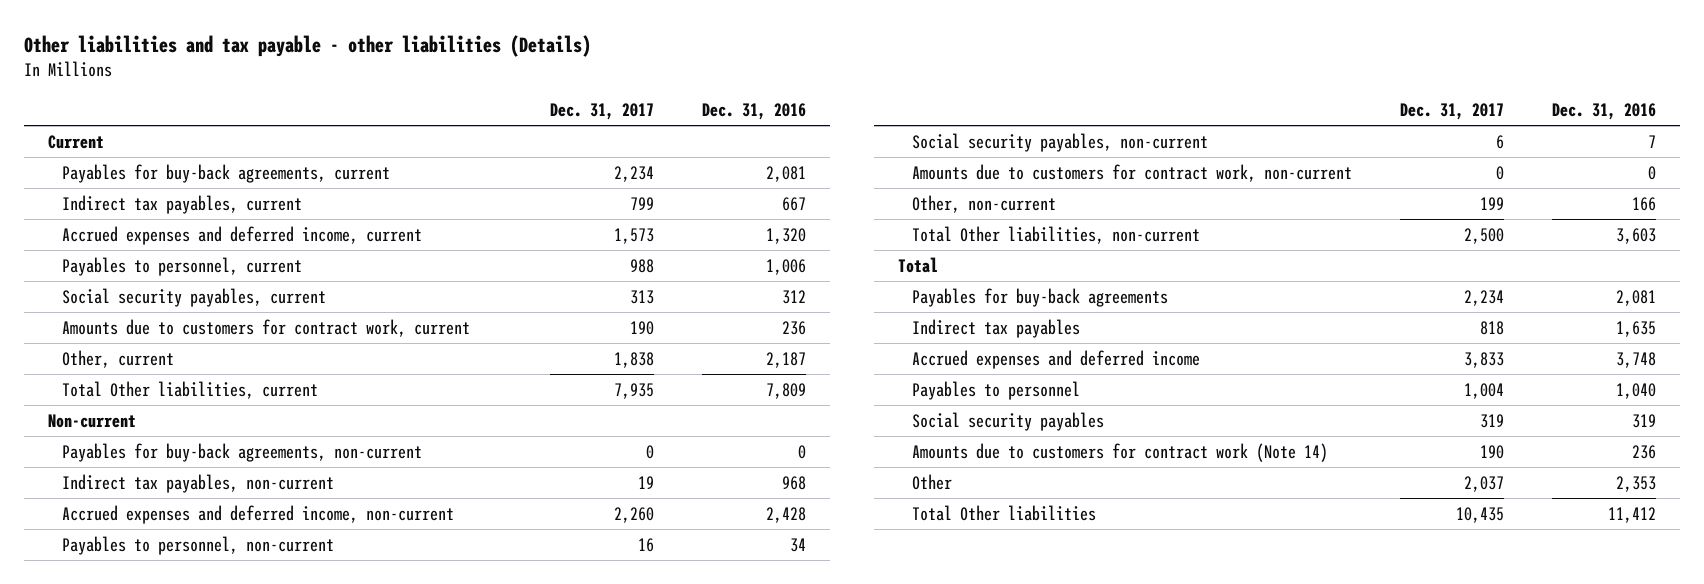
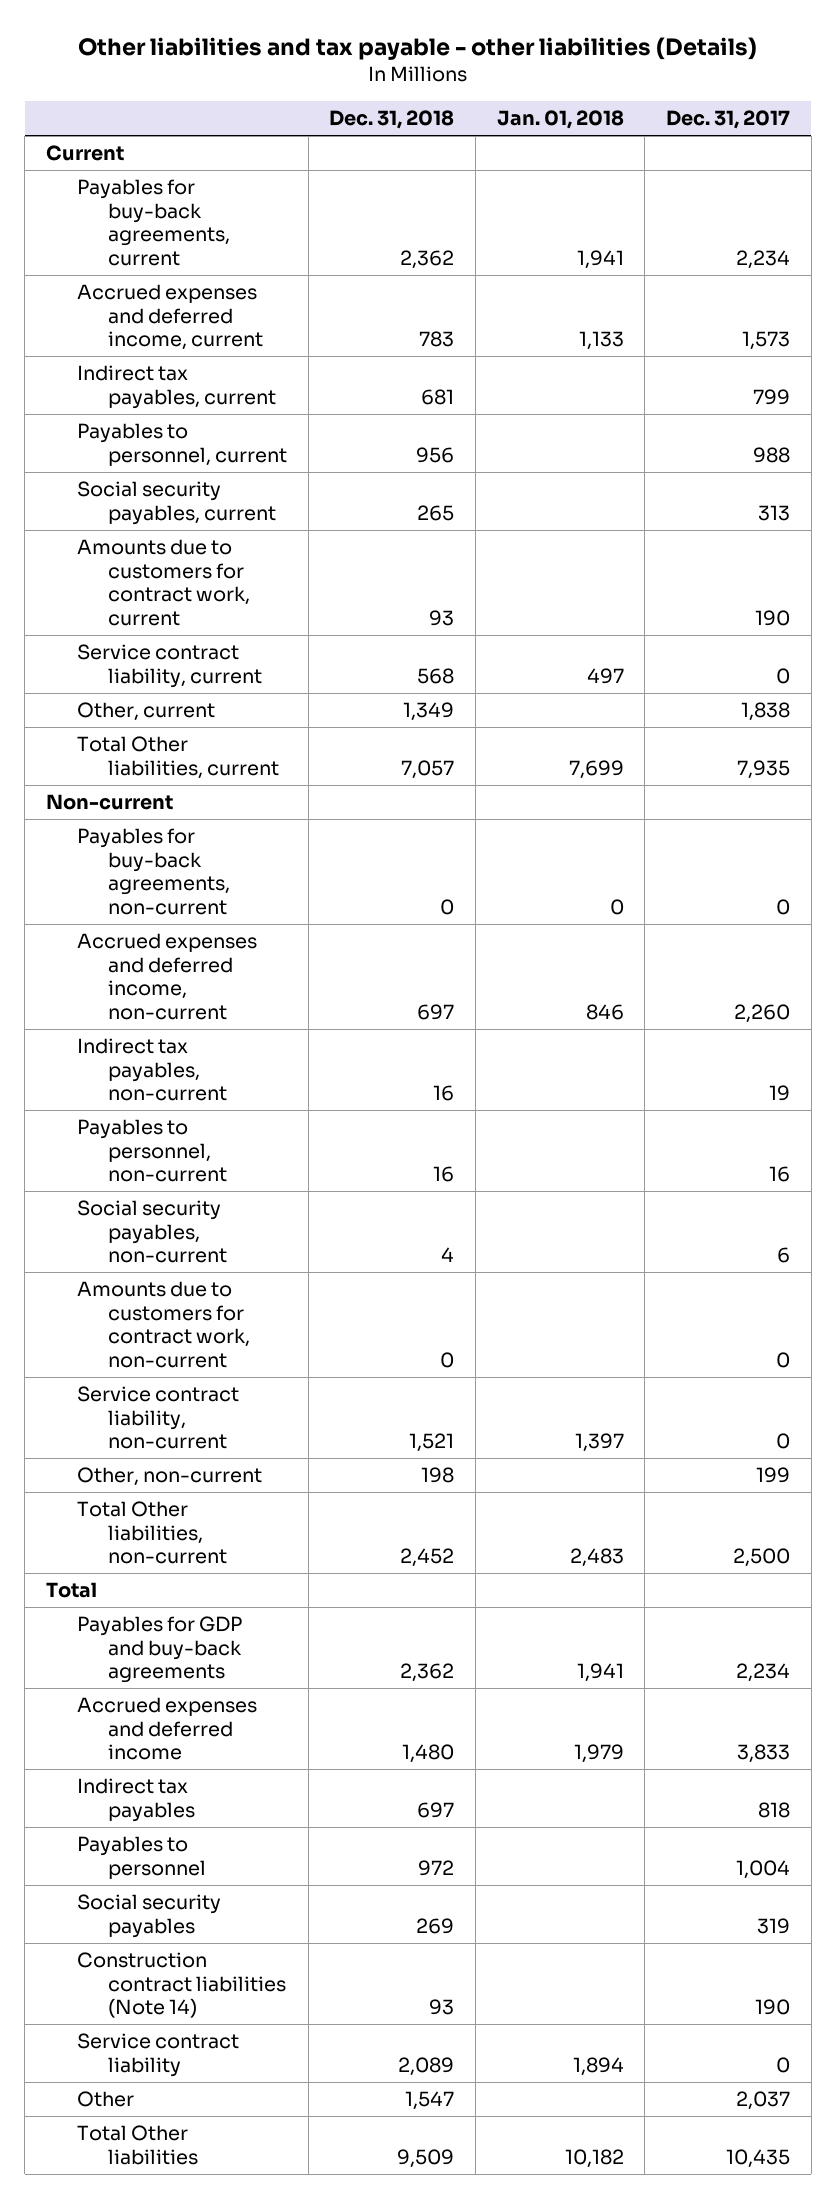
[701,102,806,120] Dec. 31, 2016 -> none
none -> [329,110,455,130] Dec. 31, 2018
none -> [496,110,624,130] Jan. 01, 2018
[61,194,302,214] Indirect tax payables, current -> [76,365,277,409] Indirect tax payables, current
none -> [76,644,263,688] Service contract liability, current
[61,473,334,493] Indirect tax payables, non-current -> [76,1038,228,1102] Indirect tax payables, non-current
none -> [76,1386,239,1450] Service contract liability, non-current
[911,287,1168,307] Payables for buy-back agreements -> [76,1616,243,1684] Payables for GDP and buy-back agreements
[911,318,1080,338] Indirect tax payables -> [76,1778,196,1822] Indirect tax payables
[911,442,1328,462] Amounts due to customers for contract work (Note 14) -> [76,1952,287,2019] Construction contract liabilities (Note 14)
none -> [76,2033,239,2077] Service contract liability

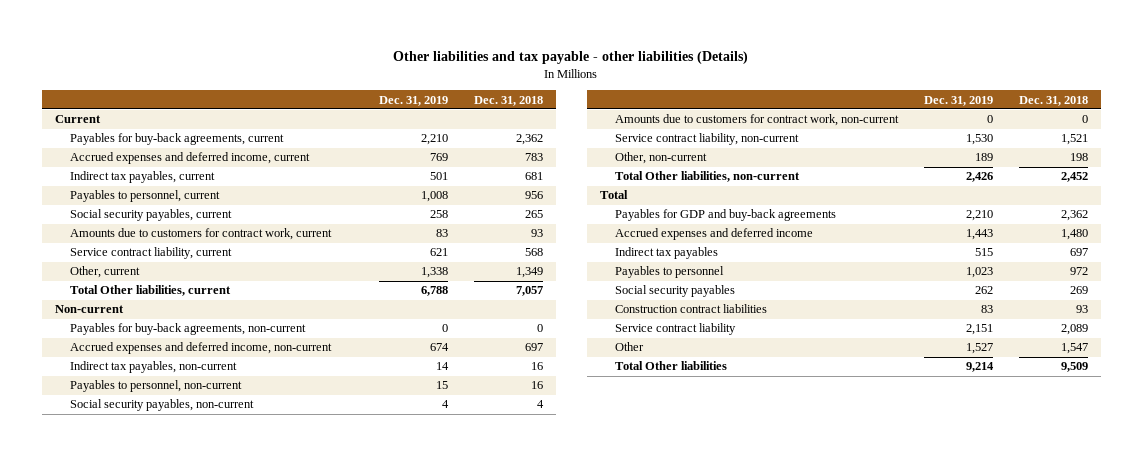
[496,110,624,130] Jan. 01, 2018 -> none
[666,110,791,130] Dec. 31, 2017 -> none
none -> [379,95,449,106] Dec. 31, 2019
[76,1952,287,2019] Construction contract liabilities (Note 14) -> [615,304,768,314] Construction contract liabilities

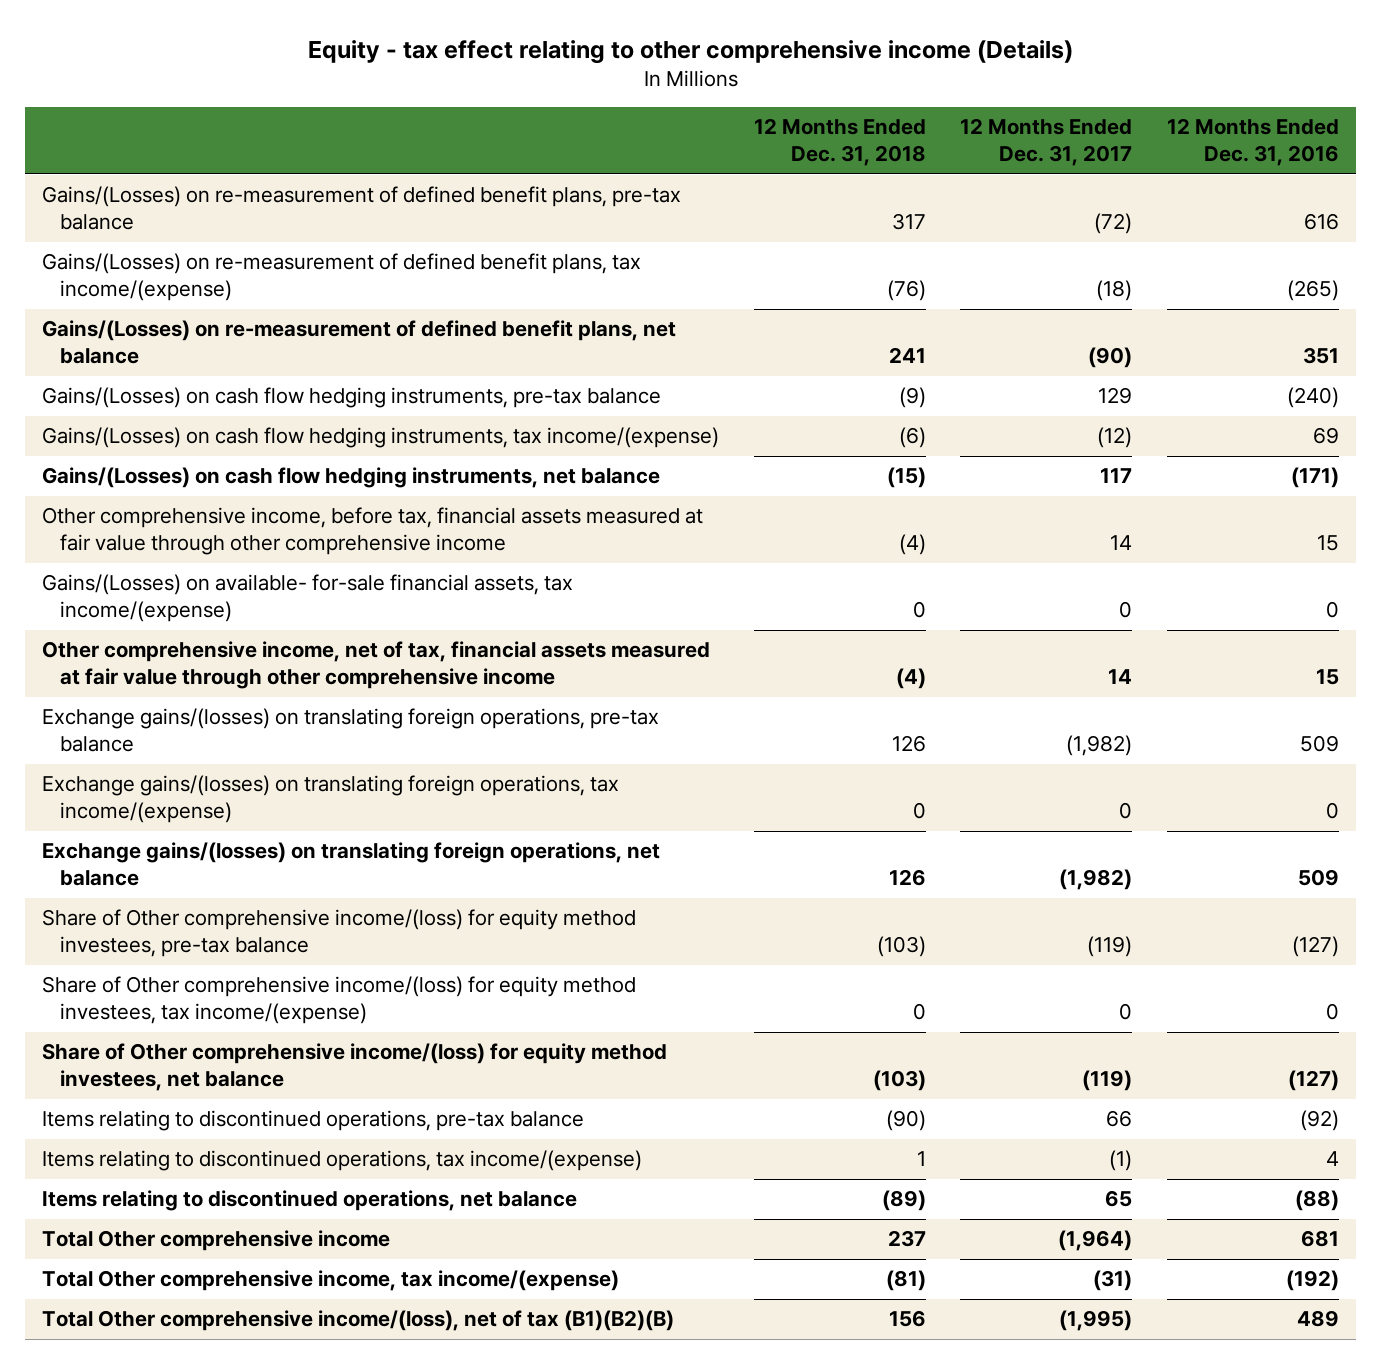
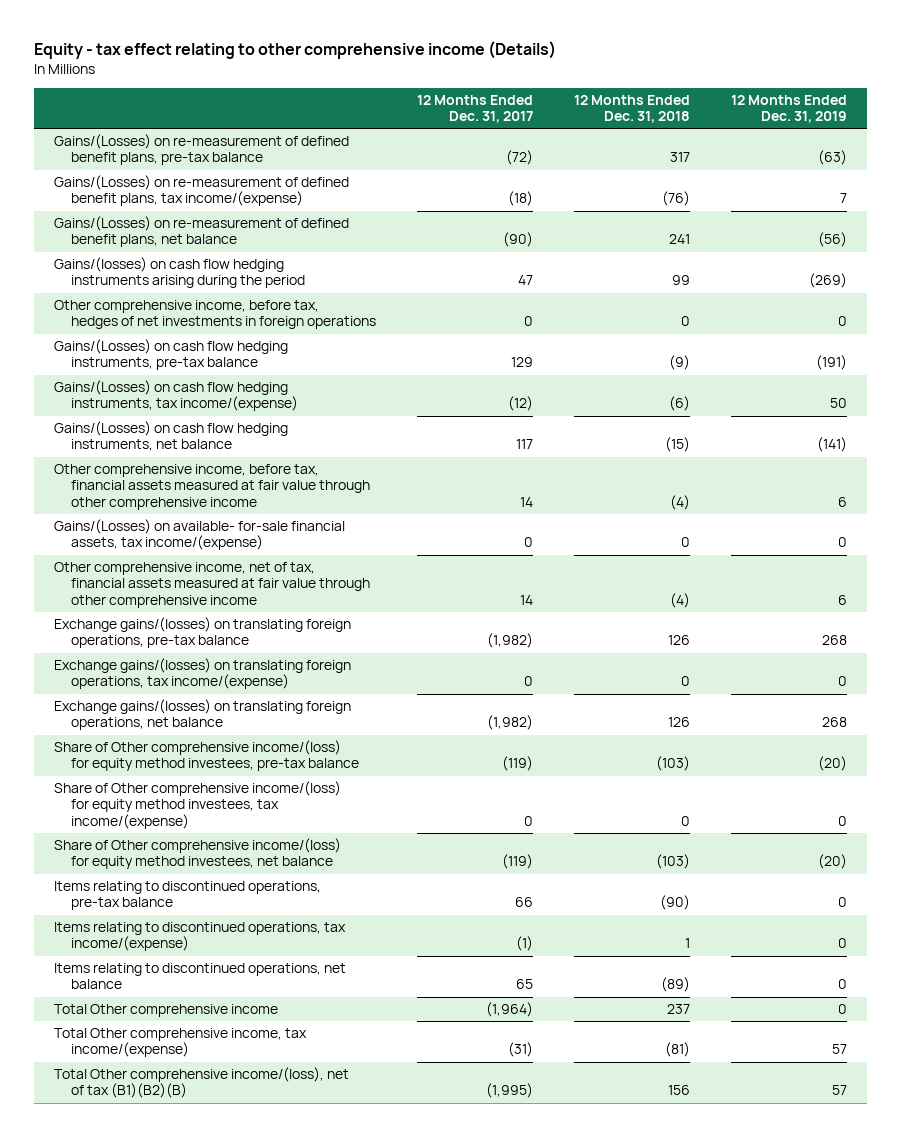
[1166,118,1339,167] 12 Months Ended Dec. 31, 2016 -> none
none -> [730,95,847,124] 12 Months Ended Dec. 31, 2019
none -> [54,257,305,289] Gains/(losses) on cash flow hedging instruments arising during the period
none -> [54,300,376,330] Other comprehensive income, before tax, hedges of net investments in foreign operations

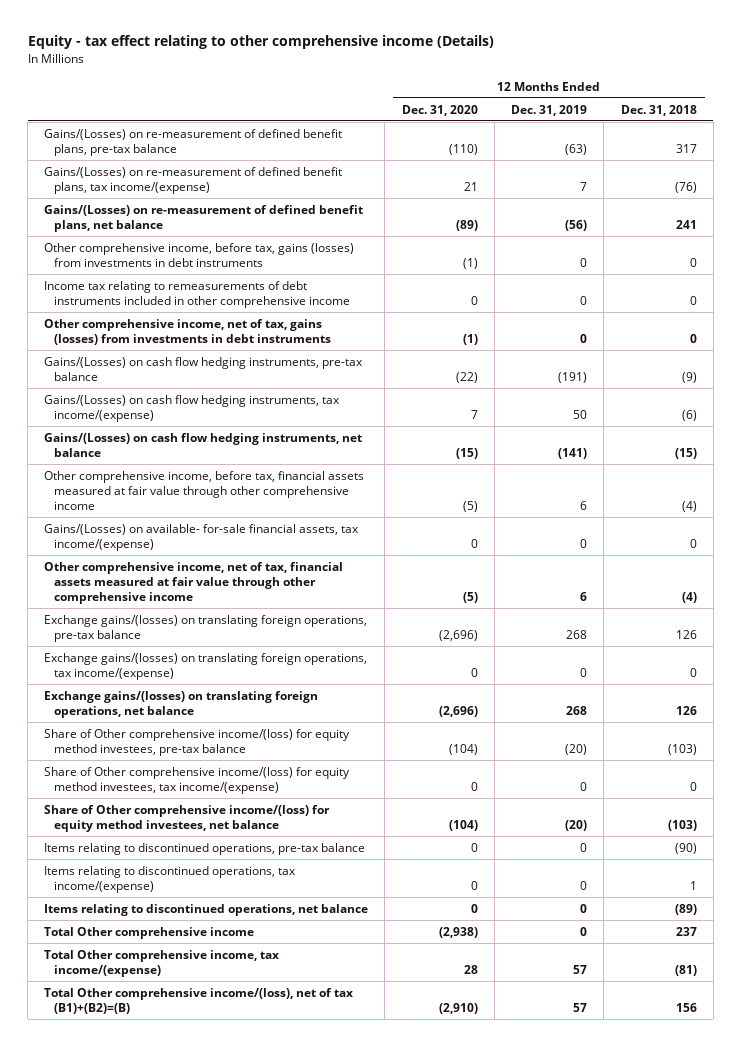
[416,95,533,124] 12 Months Ended Dec. 31, 2017 -> none
none -> [401,104,478,116] Dec. 31, 2020
[54,257,305,289] Gains/(losses) on cash flow hedging instruments arising during the period -> none
[54,300,376,330] Other comprehensive income, before tax, hedges of net investments in foreign operations -> none
none -> [44,242,355,268] Other comprehensive income, before tax, gains (losses) from investments in debt instruments
none -> [44,280,351,309] Income tax relating to remeasurements of debt instruments included in other comprehensive income
none -> [44,318,332,346] Other comprehensive income, net of tax, gains (losses) from investments in debt instruments
[54,1067,350,1099] Total Other comprehensive income/(loss), net of tax (B1)(B2)(B) -> [44,987,354,1015] Total Other comprehensive income/(loss), net of tax (B1)+(B2)=(B)

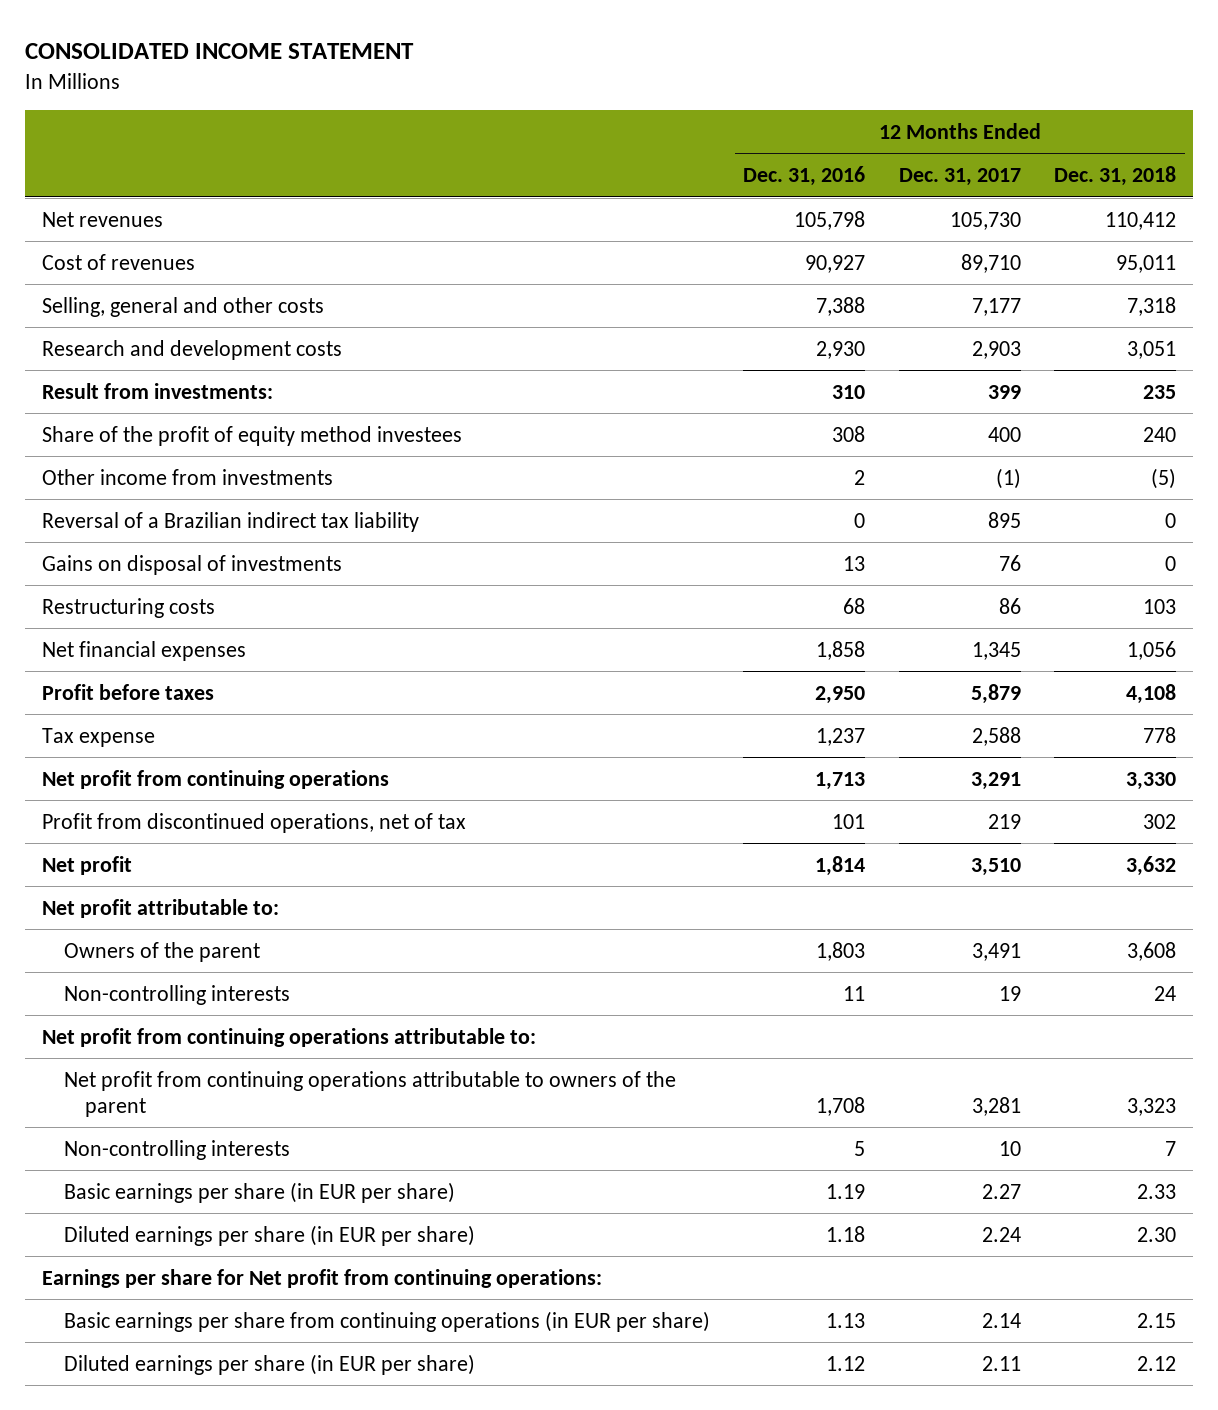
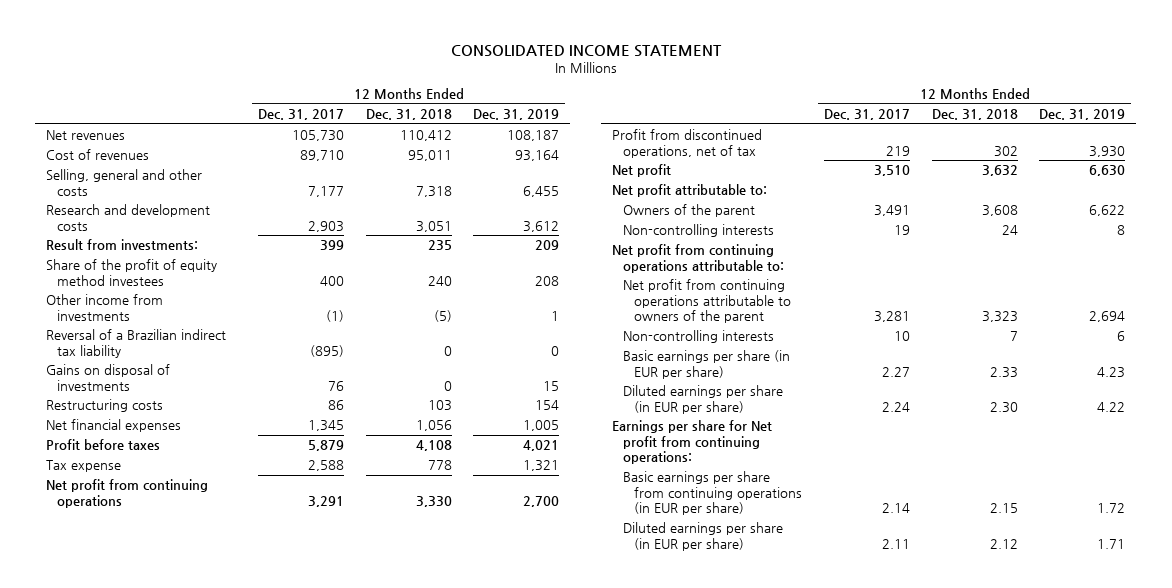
[743,166,866,187] Dec. 31, 2016 -> none
none -> [473,109,560,121] Dec. 31, 2019
[987,511,1021,528] 895 -> [309,344,344,357] (895)

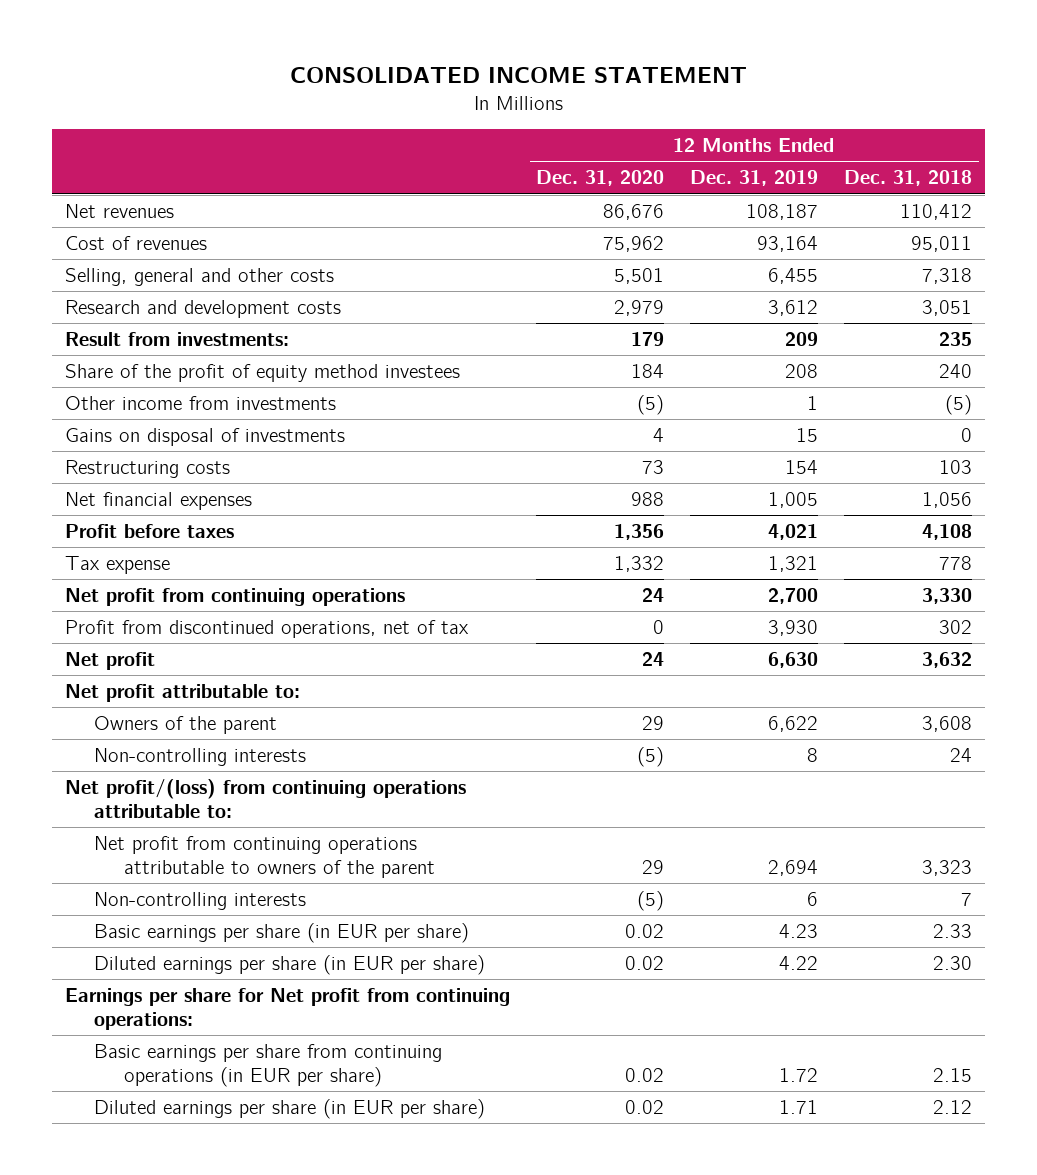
[257,109,344,121] Dec. 31, 2017 -> none
none -> [536,170,665,187] Dec. 31, 2020
[46,329,227,358] Reversal of a Brazilian indirect tax liability -> none
[612,244,785,273] Net profit from continuing operations attributable to: -> [64,778,466,818] Net profit/(loss) from continuing operations attributable to:

